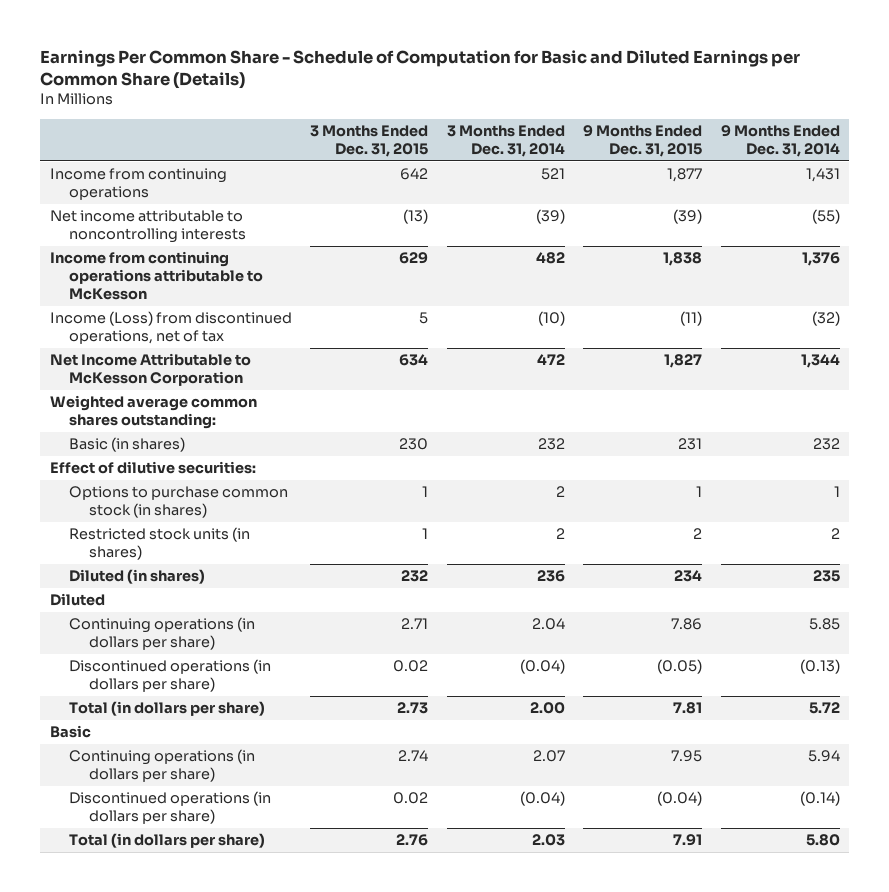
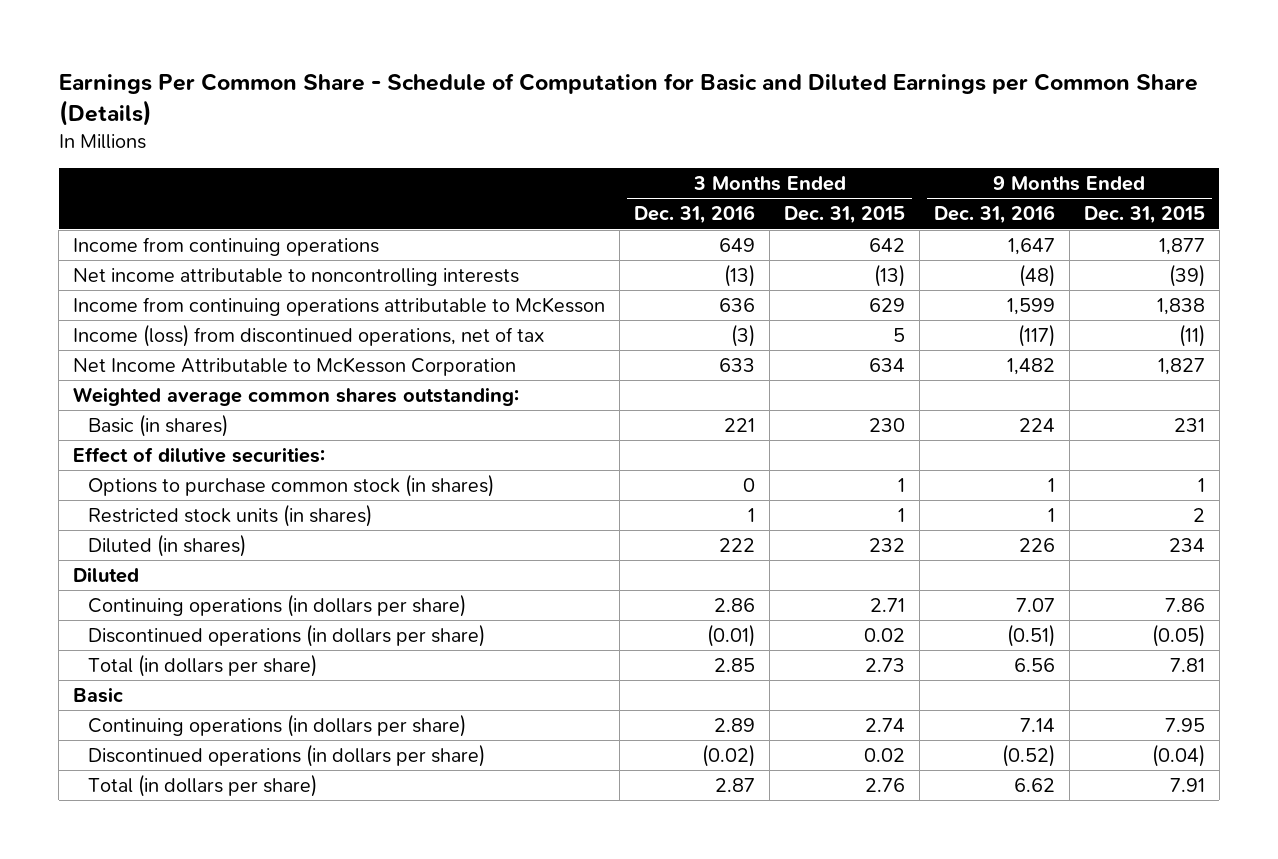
[446,124,565,157] 3 Months Ended Dec. 31, 2014 -> none
[720,124,840,157] 9 Months Ended Dec. 31, 2014 -> none
none -> [634,205,756,225] Dec. 31, 2016
none -> [933,205,1055,225] Dec. 31, 2016
[49,311,292,345] Income (Loss) from discontinued operations, net of tax -> [73,323,546,347] Income (loss) from discontinued operations, net of tax

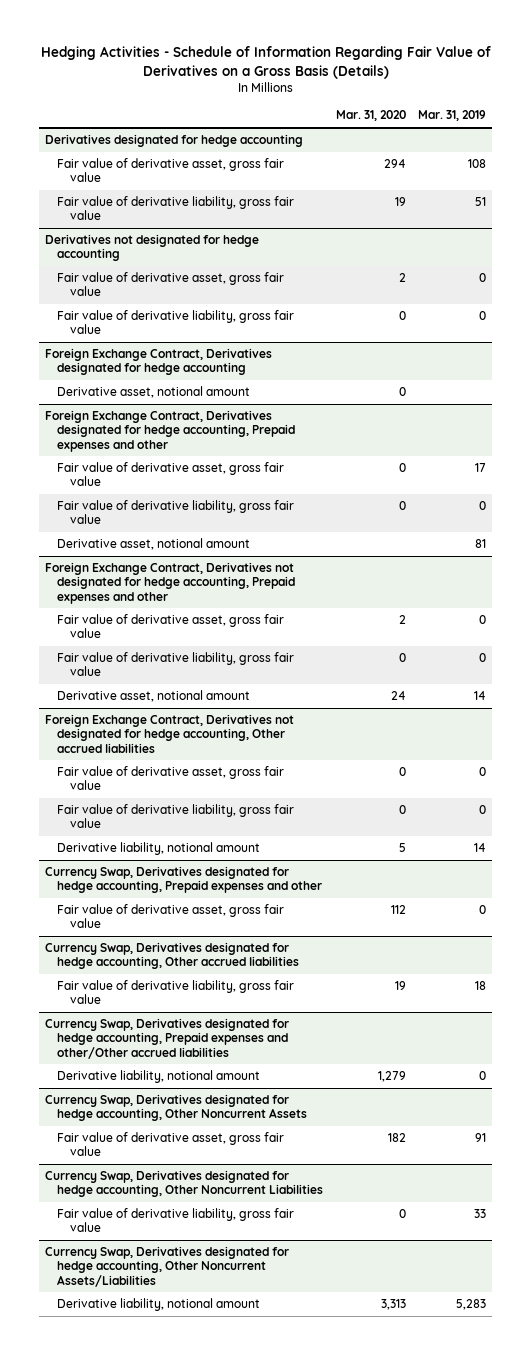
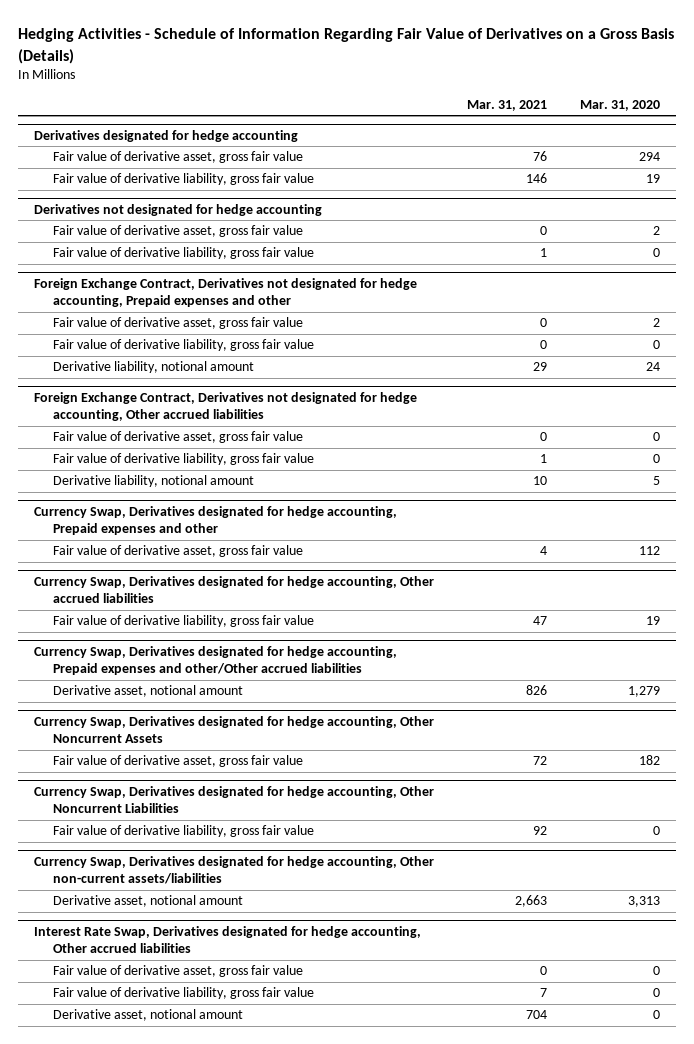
[418,110,487,122] Mar. 31, 2019 -> none
none -> [466,99,547,111] Mar. 31, 2021
[45,348,273,376] Foreign Exchange Contract, Derivatives designated for hedge accounting -> none
[57,386,251,399] Derivative asset, notional amount -> none
[45,410,296,452] Foreign Exchange Contract, Derivatives designated for hedge accounting, Prepaid expenses and other -> none
[57,462,285,487] Fair value of derivative asset, gross fair value -> none
[57,500,295,525] Fair value of derivative liability, gross fair value -> none
[57,538,251,551] Derivative asset, notional amount -> none
[57,690,251,703] Derivative asset, notional amount -> [52,361,254,374] Derivative liability, notional amount
[57,1070,261,1084] Derivative liability, notional amount -> [52,685,243,698] Derivative asset, notional amount
[45,1246,290,1287] Currency Swap, Derivatives designated for hedge accounting, Other Noncurrent Assets/Liabilities -> [34,855,435,885] Currency Swap, Derivatives designated for hedge accounting, Other non-current assets/liabilities
[57,1298,261,1312] Derivative liability, notional amount -> [52,895,243,908] Derivative asset, notional amount
none -> [34,925,422,954] Interest Rate Swap, Derivatives designated for hedge accounting, Other accrued liabilities
none -> [52,965,303,978] Fair value of derivative asset, gross fair value
none -> [52,987,314,1000] Fair value of derivative liability, gross fair value
none -> [52,1009,243,1022] Derivative asset, notional amount

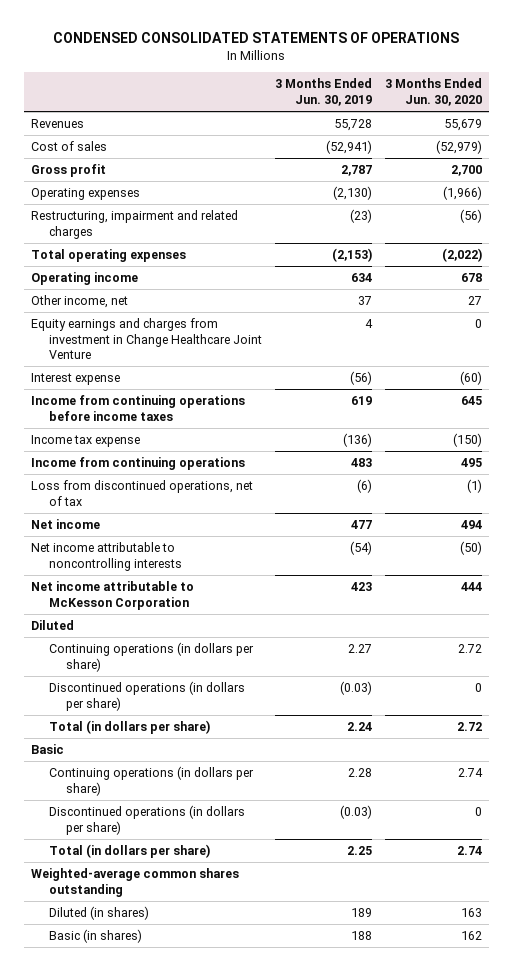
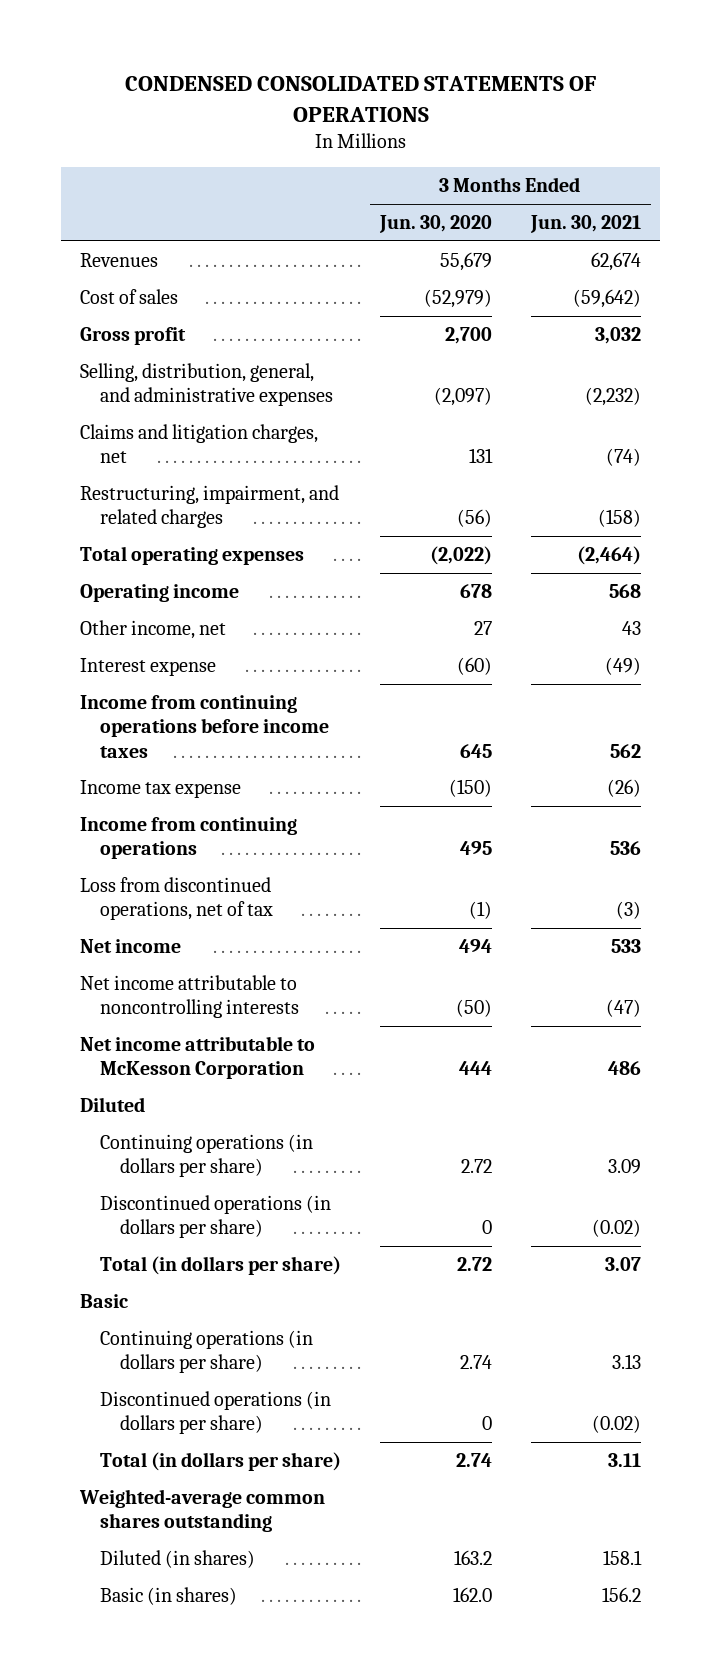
[274,78,372,106] 3 Months Ended Jun. 30, 2019 -> none
none -> [529,214,641,233] Jun. 30, 2021
[30,188,140,201] Operating expenses -> none
none -> [80,362,334,407] Selling, distribution, general, and administrative expenses
none -> [80,423,319,464] Claims and litigation charges, net
[30,210,238,239] Restructuring, impairment and related charges -> [80,484,340,529] Restructuring, impairment, and related charges
[30,318,262,360] Equity earnings and charges from investment in Change Healthcare Joint Venture -> none
[460,908,482,918] 163 -> [454,1549,493,1565] 163.2
[460,931,482,941] 162 -> [453,1586,493,1602] 162.0

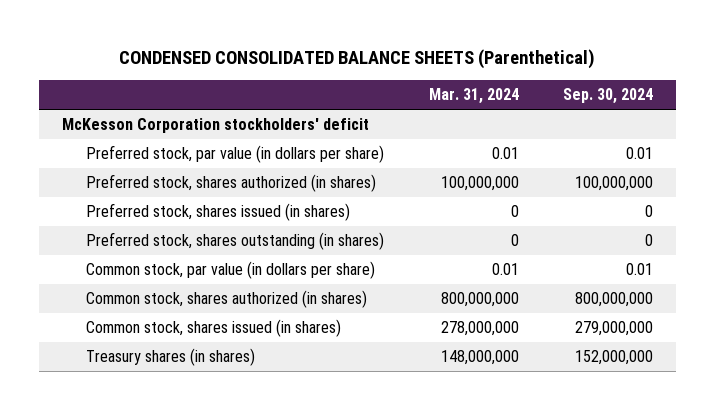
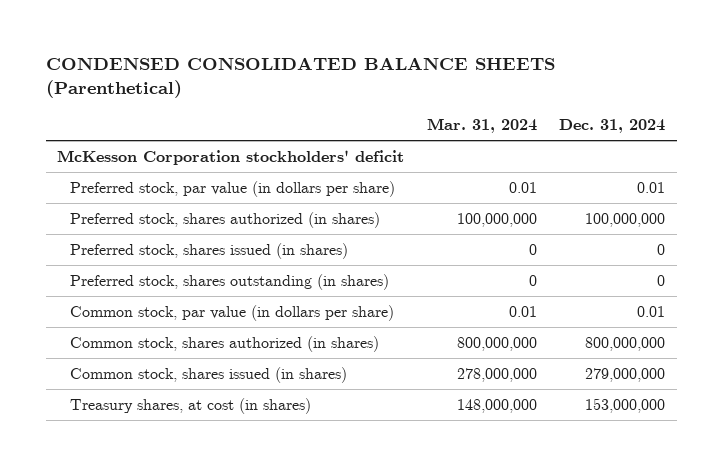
[563,88,654,105] Sep. 30, 2024 -> none
none -> [559,118,666,133] Dec. 31, 2024
[85,348,255,367] Treasury shares (in shares) -> [70,397,312,414] Treasury shares, at cost (in shares)

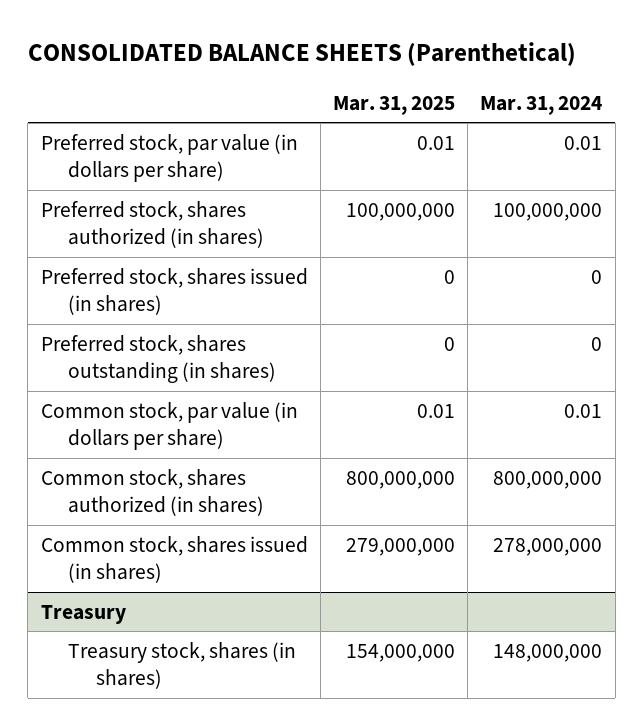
[45,56,555,98] CONDENSED CONSOLIDATED BALANCE SHEETS (Parenthetical) -> [27,42,576,67] CONSOLIDATED BALANCE SHEETS (Parenthetical)
[559,118,666,133] Dec. 31, 2024 -> none
none -> [332,95,455,115] Mar. 31, 2025
[57,149,405,165] McKesson Corporation stockholders' deficit -> none
none -> [40,604,126,624] Treasury
[70,397,312,414] Treasury shares, at cost (in shares) -> [68,641,297,690] Treasury stock, shares (in shares)

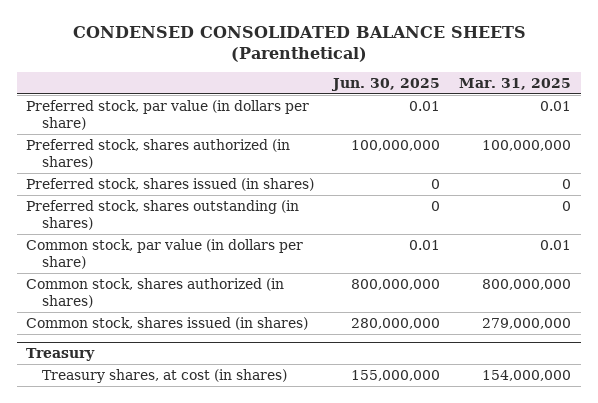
[27,42,576,67] CONSOLIDATED BALANCE SHEETS (Parenthetical) -> [72,25,526,62] CONDENSED CONSOLIDATED BALANCE SHEETS (Parenthetical)
[480,95,603,115] Mar. 31, 2024 -> none
none -> [331,78,441,92] Jun. 30, 2025
[68,641,297,690] Treasury stock, shares (in shares) -> [41,368,287,383] Treasury shares, at cost (in shares)

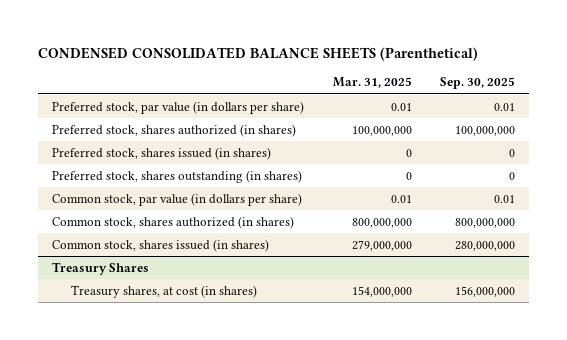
[331,78,441,92] Jun. 30, 2025 -> none
none -> [439,77,515,90] Sep. 30, 2025
[26,348,96,362] Treasury -> [52,261,150,275] Treasury Shares

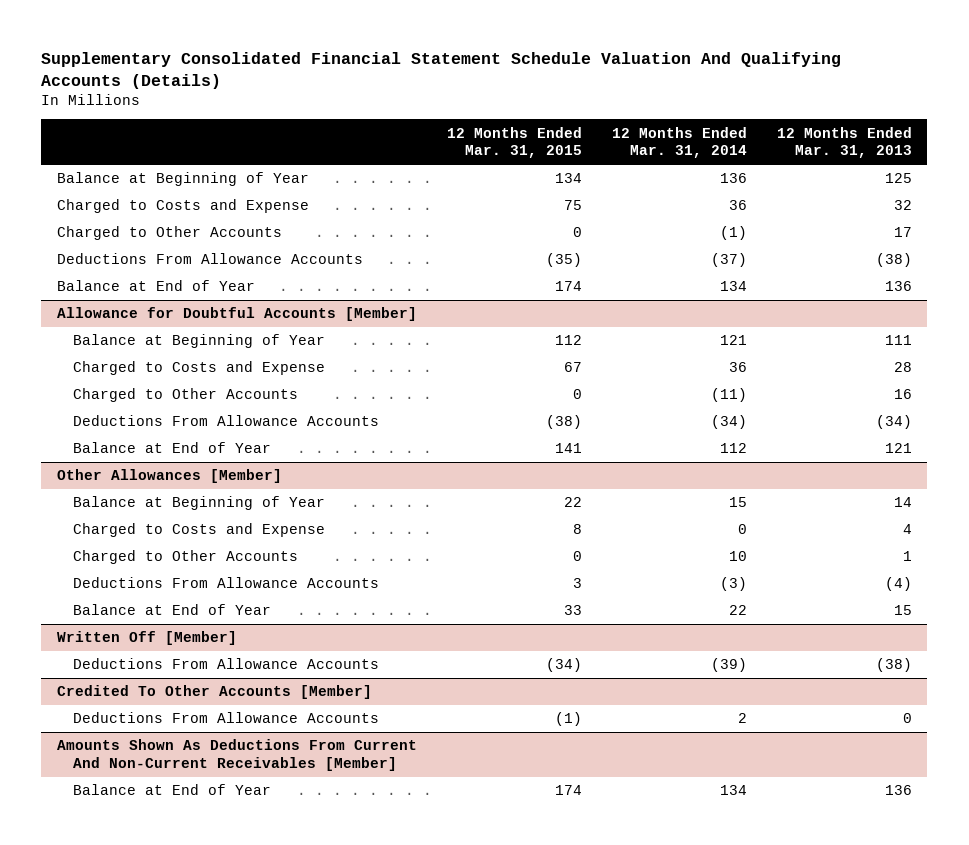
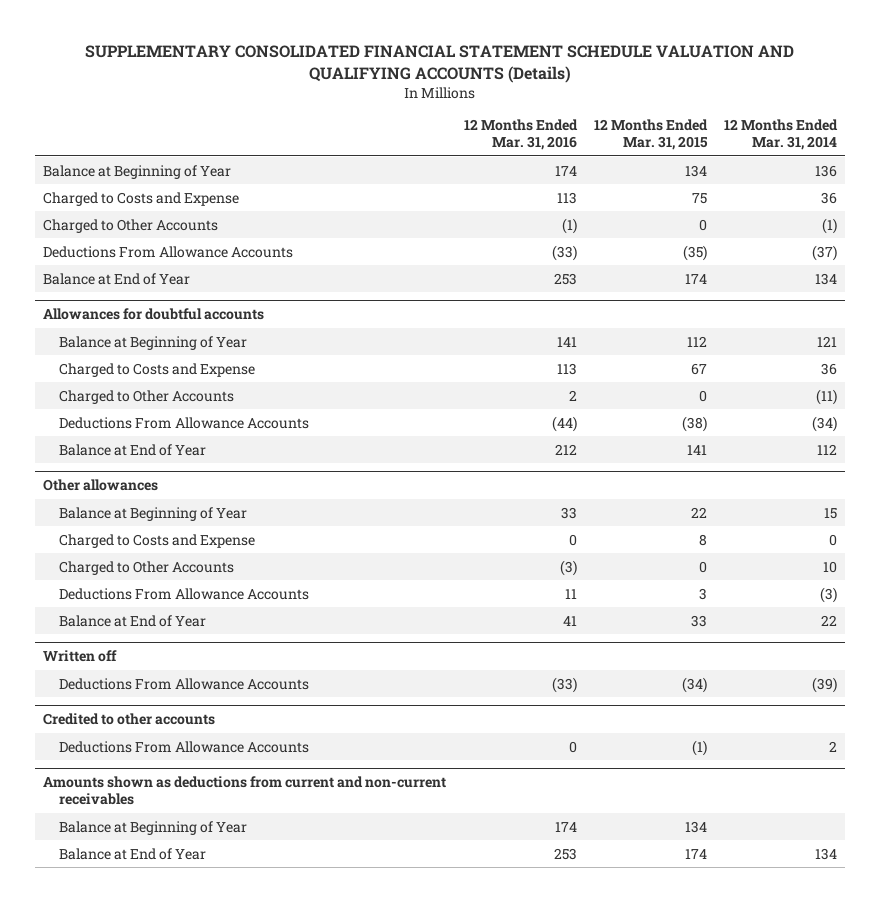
[41,51,842,89] Supplementary Consolidated Financial Statement Schedule Valuation And Qualifying Accounts (Details) -> [85,44,795,83] SUPPLEMENTARY CONSOLIDATED FINANCIAL STATEMENT SCHEDULE VALUATION AND QUALIFYING ACCOUNTS (Details)
[777,126,913,159] 12 Months Ended Mar. 31, 2013 -> none
none -> [463,119,578,151] 12 Months Ended Mar. 31, 2016
[56,307,417,322] Allowance for Doubtful Accounts [Member] -> [43,308,265,321] Allowances for doubtful accounts
[56,469,282,484] Other Allowances [Member] -> [43,479,159,492] Other allowances
[56,631,237,646] Written Off [Member] -> [43,650,118,663] Written off
[56,685,372,700] Credited To Other Accounts [Member] -> [43,713,216,726] Credited to other accounts
[56,739,417,772] Amounts Shown As Deductions From Current And Non-Current Receivables [Member] -> [43,776,447,806] Amounts shown as deductions from current and non-current receivables
none -> [58,820,247,835] Balance at Beginning of Year

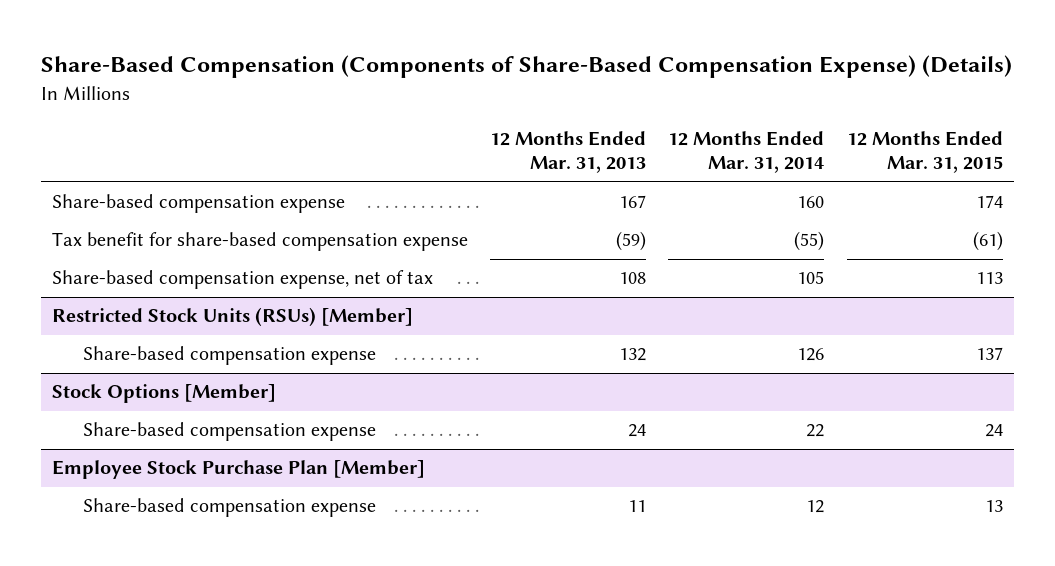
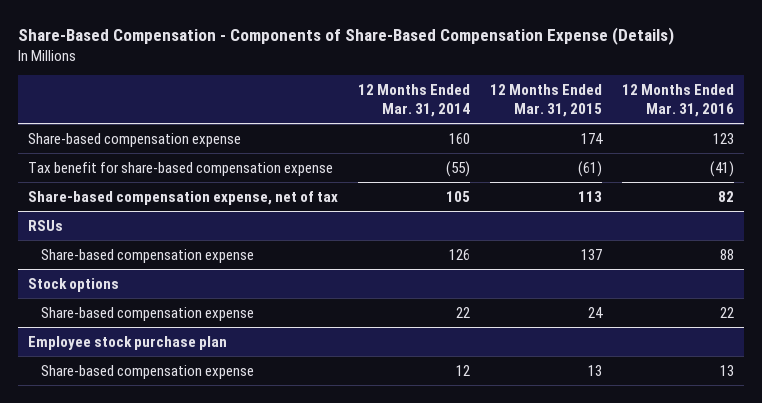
[40,55,1012,79] Share-Based Compensation (Components of Share-Based Compensation Expense) (Details) -> [17,26,674,45] Share-Based Compensation - Components of Share-Based Compensation Expense (Details)
[490,131,647,174] 12 Months Ended Mar. 31, 2013 -> none
none -> [622,84,735,118] 12 Months Ended Mar. 31, 2016
[51,307,413,328] Restricted Stock Units (RSUs) [Member] -> [27,219,63,231] RSUs
[51,384,276,404] Stock Options [Member] -> [27,277,119,292] Stock options
[51,460,425,480] Employee Stock Purchase Plan [Member] -> [27,335,227,350] Employee stock purchase plan

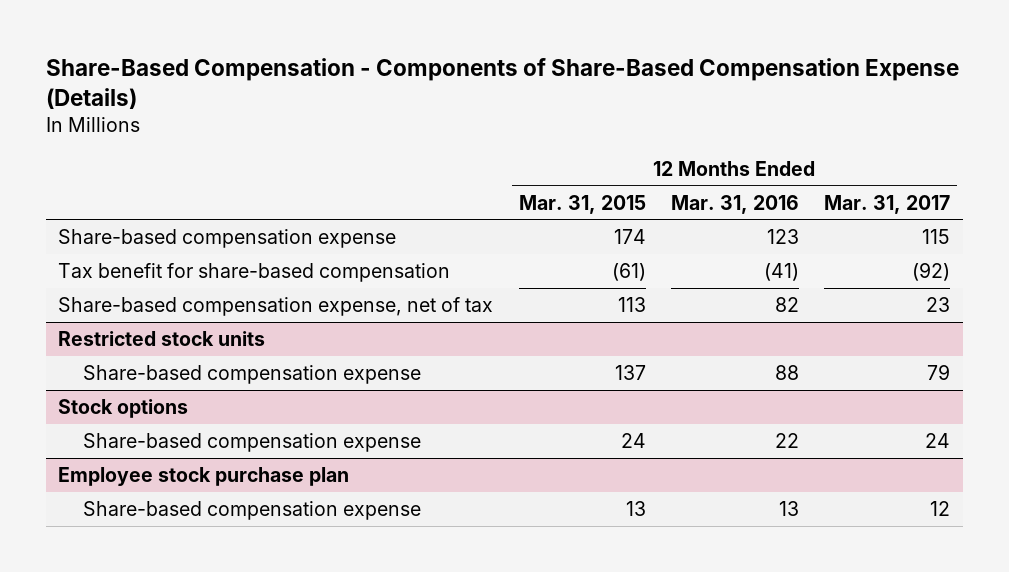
[357,84,470,118] 12 Months Ended Mar. 31, 2014 -> none
none -> [824,194,951,214] Mar. 31, 2017
[27,161,333,176] Tax benefit for share-based compensation expense -> [58,263,451,283] Tax benefit for share-based compensation
[27,219,63,231] RSUs -> [58,331,266,347] Restricted stock units

